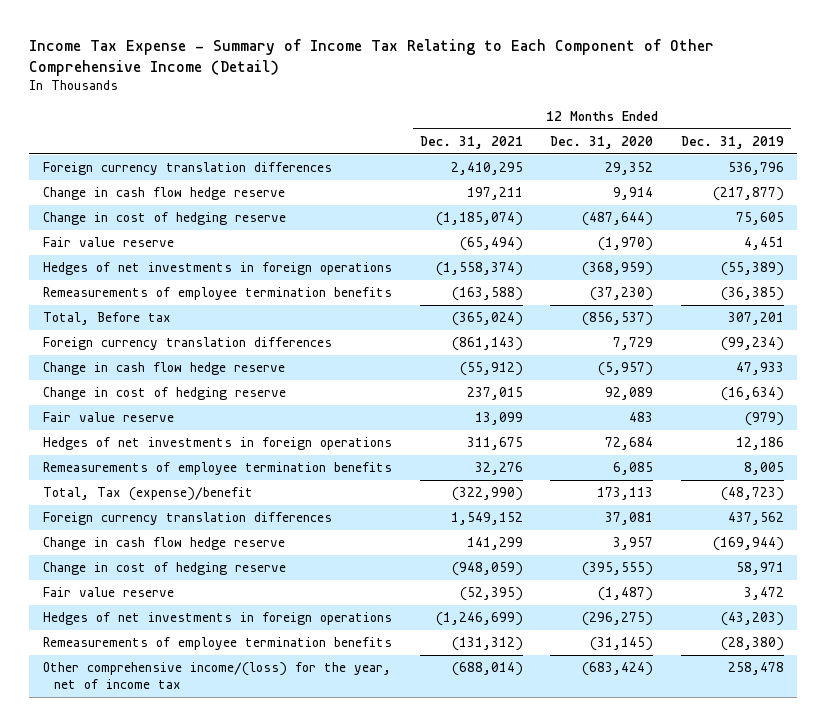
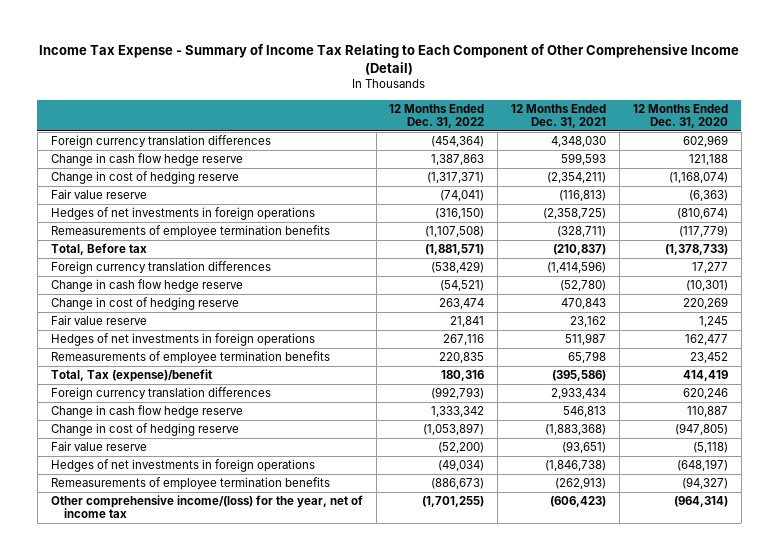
[680,135,784,149] Dec. 31, 2019 -> none
none -> [389,103,485,128] 12 Months Ended Dec. 31, 2022
[450,162,523,176] 2,410,295 -> [551,136,607,148] 4,348,030
[605,162,654,176] 29,352 -> [682,135,728,148] 602,969
[466,187,523,201] 197,211 -> [561,153,607,166] 599,593
[613,187,654,201] 9,914 -> [688,154,728,166] 121,188
[435,212,523,227] (1,185,074) -> [547,172,607,184] (2,354,211)
[582,212,654,227] (487,644) -> [668,172,728,184] (1,168,074)
[459,237,523,252] (65,494) -> [559,190,607,202] (116,813)
[598,237,654,252] (1,970) -> [688,190,728,202] (6,363)
[435,262,523,277] (1,558,374) -> [543,208,607,220] (2,358,725)
[582,262,654,277] (368,959) -> [676,208,728,220] (810,674)
[451,287,523,302] (163,588) -> [557,226,607,238] (328,711)
[590,287,654,302] (37,230) -> [678,225,728,238] (117,779)
[451,312,523,327] (365,024) -> [553,244,607,256] (210,837)
[582,312,654,327] (856,537) -> [664,244,728,256] (1,378,733)
[451,337,523,352] (861,143) -> [547,261,607,274] (1,414,596)
[613,337,654,351] 7,729 -> [691,262,728,274] 17,277
[459,362,523,377] (55,912) -> [560,280,607,292] (52,780)
[598,362,654,377] (5,957) -> [685,280,728,292] (10,301)
[466,387,523,401] 237,015 -> [561,298,607,310] 470,843
[605,387,654,401] 92,089 -> [682,297,728,310] 220,269
[474,412,523,426] 13,099 -> [570,316,607,328] 23,162
[629,412,654,423] 483 -> [698,316,728,328] 1,245
[466,437,523,451] 311,675 -> [565,333,607,346] 511,987
[605,437,654,451] 72,684 -> [684,334,728,346] 162,477
[474,462,523,476] 32,276 -> [568,351,607,364] 65,798
[613,462,654,476] 6,085 -> [689,352,728,364] 23,452
[451,487,523,502] (322,990) -> [552,370,607,382] (395,586)
[597,487,654,501] 173,113 -> [682,370,728,382] 414,419
[450,512,523,526] 1,549,152 -> [551,387,607,400] 2,933,434
[605,512,654,526] 37,081 -> [682,388,728,400] 620,246
[466,537,523,551] 141,299 -> [563,406,607,418] 546,813
[613,537,654,551] 3,957 -> [686,406,728,418] 110,887
[451,562,523,577] (948,059) -> [545,424,607,436] (1,883,368)
[582,562,654,577] (395,555) -> [674,423,728,436] (947,805)
[459,587,523,602] (52,395) -> [562,441,607,454] (93,651)
[598,587,654,602] (1,487) -> [692,442,728,454] (5,118)
[435,612,523,627] (1,246,699) -> [545,460,607,472] (1,846,738)
[582,612,654,627] (296,275) -> [676,459,728,472] (648,197)
[451,637,523,652] (131,312) -> [555,477,607,490] (262,913)
[590,637,654,652] (31,145) -> [681,477,728,490] (94,327)
[451,662,523,677] (688,014) -> [550,496,607,508] (606,423)
[582,662,654,677] (683,424) -> [673,496,728,508] (964,314)

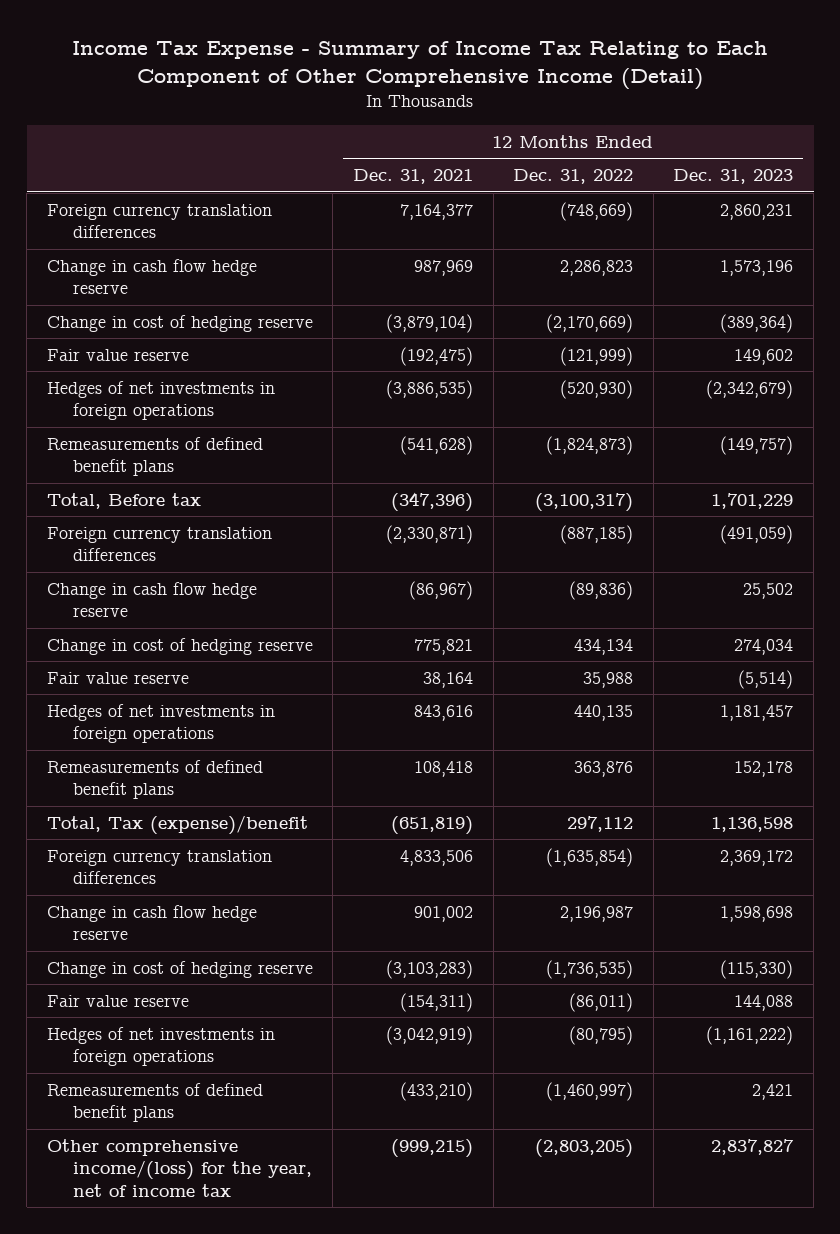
[632,103,728,128] 12 Months Ended Dec. 31, 2020 -> none
none -> [673,169,794,185] Dec. 31, 2023
[431,136,485,148] (454,364) -> [560,201,634,221] (748,669)
[551,136,607,148] 4,348,030 -> [400,203,474,220] 7,164,377
[431,154,485,166] 1,387,863 -> [560,259,634,276] 2,286,823
[561,153,607,166] 599,593 -> [414,259,474,276] 987,969
[427,172,485,184] (1,317,371) -> [546,313,634,333] (2,170,669)
[547,172,607,184] (2,354,211) -> [386,313,474,333] (3,879,104)
[440,190,485,202] (74,041) -> [560,346,634,366] (121,999)
[559,190,607,202] (116,813) -> [400,346,474,366] (192,475)
[435,208,485,220] (316,150) -> [560,379,634,399] (520,930)
[543,208,607,220] (2,358,725) -> [386,379,474,399] (3,886,535)
[50,225,330,239] Remeasurements of employee termination benefits -> [46,436,263,477] Remeasurements of defined benefit plans
[425,226,485,238] (1,107,508) -> [546,435,634,455] (1,824,873)
[557,226,607,238] (328,711) -> [400,435,474,455] (541,628)
[425,244,485,256] (1,881,571) -> [535,492,634,512] (3,100,317)
[553,244,607,256] (210,837) -> [391,491,474,512] (347,396)
[431,261,485,274] (538,429) -> [560,524,634,544] (887,185)
[547,261,607,274] (1,414,596) -> [386,524,474,544] (2,330,871)
[440,280,485,292] (54,521) -> [569,580,634,600] (89,836)
[560,280,607,292] (52,780) -> [409,580,474,600] (86,967)
[439,298,485,310] 263,474 -> [574,638,634,655] 434,134
[561,298,607,310] 470,843 -> [414,638,474,655] 775,821
[450,316,485,328] 21,841 -> [583,671,634,688] 35,988
[570,316,607,328] 23,162 -> [423,671,474,688] 38,164
[443,334,485,346] 267,116 -> [574,704,634,721] 440,135
[565,333,607,346] 511,987 -> [414,704,474,721] 843,616
[50,351,330,365] Remeasurements of employee termination benefits -> [46,759,263,800] Remeasurements of defined benefit plans
[439,352,485,364] 220,835 -> [574,760,634,777] 363,876
[568,351,607,364] 65,798 -> [414,760,474,777] 108,418
[441,370,485,382] 180,316 -> [567,815,634,832] 297,112
[552,370,607,382] (395,586) -> [391,815,474,835] (651,819)
[431,387,485,400] (992,793) -> [546,847,634,867] (1,635,854)
[551,387,607,400] 2,933,434 -> [400,849,474,866] 4,833,506
[431,406,485,418] 1,333,342 -> [560,905,634,922] 2,196,987
[563,406,607,418] 546,813 -> [414,905,474,922] 901,002
[423,423,485,436] (1,053,897) -> [546,959,634,979] (1,736,535)
[545,424,607,436] (1,883,368) -> [386,959,474,979] (3,103,283)
[438,442,485,454] (52,200) -> [569,992,634,1012] (86,011)
[562,441,607,454] (93,651) -> [400,992,474,1012] (154,311)
[438,459,485,472] (49,034) -> [569,1025,634,1045] (80,795)
[545,460,607,472] (1,846,738) -> [386,1025,474,1045] (3,042,919)
[50,477,330,491] Remeasurements of employee termination benefits -> [46,1082,263,1123] Remeasurements of defined benefit plans
[431,478,485,490] (886,673) -> [546,1081,634,1101] (1,460,997)
[555,477,607,490] (262,913) -> [400,1081,474,1101] (433,210)
[422,496,485,508] (1,701,255) -> [535,1138,634,1158] (2,803,205)
[550,496,607,508] (606,423) -> [391,1138,474,1158] (999,215)

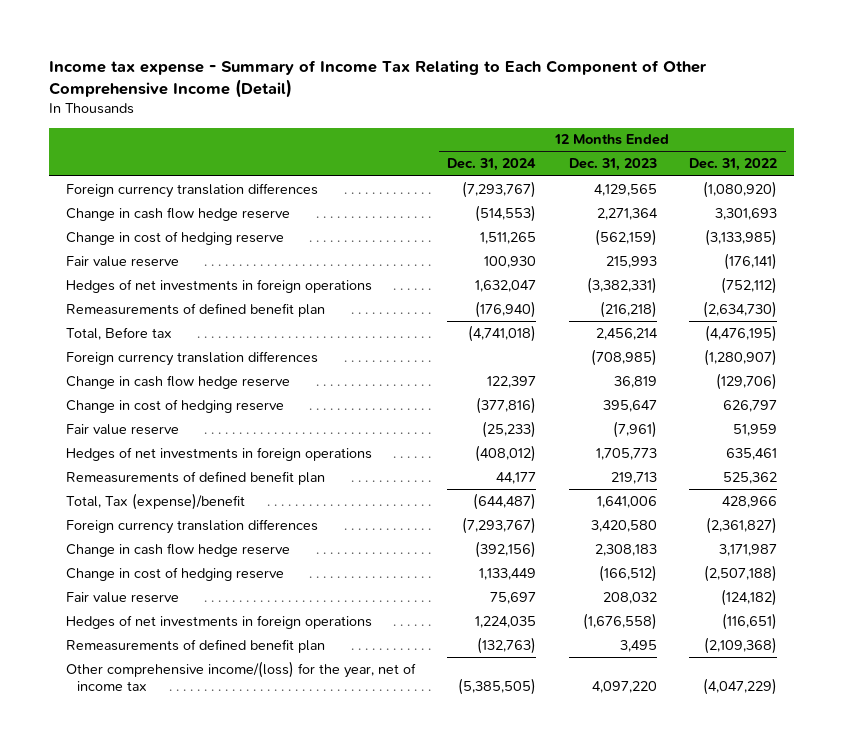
[72,40,769,90] Income Tax Expense - Summary of Income Tax Relating to Each Component of Other Comprehensive Income (Detail) -> [49,59,708,98] Income tax expense - Summary of Income Tax Relating to Each Component of Other Comprehensive Income (Detail)
[353,169,474,185] Dec. 31, 2021 -> none
none -> [447,158,537,172] Dec. 31, 2024
[560,201,634,221] (748,669) -> [703,180,778,198] (1,080,920)
[720,203,794,220] 2,860,231 -> [593,183,657,196] 4,129,565
[560,259,634,276] 2,286,823 -> [715,207,778,220] 3,301,693
[720,259,794,276] 1,573,196 -> [596,207,658,220] 2,271,364
[546,313,634,333] (2,170,669) -> [705,228,778,246] (3,133,985)
[720,313,794,333] (389,364) -> [594,228,657,246] (562,159)
[560,346,634,366] (121,999) -> [724,252,778,270] (176,141)
[734,348,794,365] 149,602 -> [605,255,657,268] 215,993
[560,379,634,399] (520,930) -> [721,276,778,294] (752,112)
[706,379,794,399] (2,342,679) -> [586,276,657,294] (3,382,331)
[46,436,263,477] Remeasurements of defined benefit plans -> [65,302,325,317] Remeasurements of defined benefit plan
[546,435,634,455] (1,824,873) -> [703,300,778,318] (2,634,730)
[720,435,794,455] (149,757) -> [599,300,657,318] (216,218)
[535,492,634,512] (3,100,317) -> [705,324,778,342] (4,476,195)
[711,492,794,509] 1,701,229 -> [595,327,658,340] 2,456,214
[560,524,634,544] (887,185) -> [704,348,778,366] (1,280,907)
[720,524,794,544] (491,059) -> [590,348,657,366] (708,985)
[569,580,634,600] (89,836) -> [716,372,778,390] (129,706)
[743,582,794,599] 25,502 -> [613,375,657,388] 36,819
[574,638,634,655] 434,134 -> [723,399,778,412] 626,797
[734,638,794,655] 274,034 -> [602,399,657,412] 395,647
[583,671,634,688] 35,988 -> [733,423,778,436] 51,959
[738,669,794,689] (5,514) -> [612,420,657,438] (7,961)
[574,704,634,721] 440,135 -> [726,447,778,460] 635,461
[720,704,794,721] 1,181,457 -> [595,447,657,460] 1,705,773
[46,759,263,800] Remeasurements of defined benefit plans -> [65,470,325,485] Remeasurements of defined benefit plan
[574,760,634,777] 363,876 -> [723,471,778,484] 525,362
[734,760,794,777] 152,178 -> [610,471,657,484] 219,713
[567,815,634,832] 297,112 -> [722,495,778,508] 428,966
[711,816,794,832] 1,136,598 -> [596,495,657,508] 1,641,006
[546,847,634,867] (1,635,854) -> [706,516,778,534] (2,361,827)
[720,849,794,866] 2,369,172 -> [590,519,657,532] 3,420,580
[560,905,634,922] 2,196,987 -> [719,543,778,556] 3,171,987
[720,905,794,922] 1,598,698 -> [594,543,657,556] 2,308,183
[546,959,634,979] (1,736,535) -> [704,564,778,582] (2,507,188)
[720,959,794,979] (115,330) -> [598,564,657,582] (166,512)
[569,992,634,1012] (86,011) -> [721,588,778,606] (124,182)
[734,994,794,1011] 144,088 -> [602,591,657,604] 208,032
[569,1025,634,1045] (80,795) -> [722,612,778,630] (116,651)
[706,1025,794,1045] (1,161,222) -> [582,612,657,630] (1,676,558)
[46,1082,263,1123] Remeasurements of defined benefit plans -> [65,638,325,653] Remeasurements of defined benefit plan
[546,1081,634,1101] (1,460,997) -> [704,636,778,654] (2,109,368)
[752,1083,794,1100] 2,421 -> [619,639,657,652] 3,495
[535,1138,634,1158] (2,803,205) -> [703,678,778,696] (4,047,229)
[711,1138,795,1155] 2,837,827 -> [591,681,657,694] 4,097,220

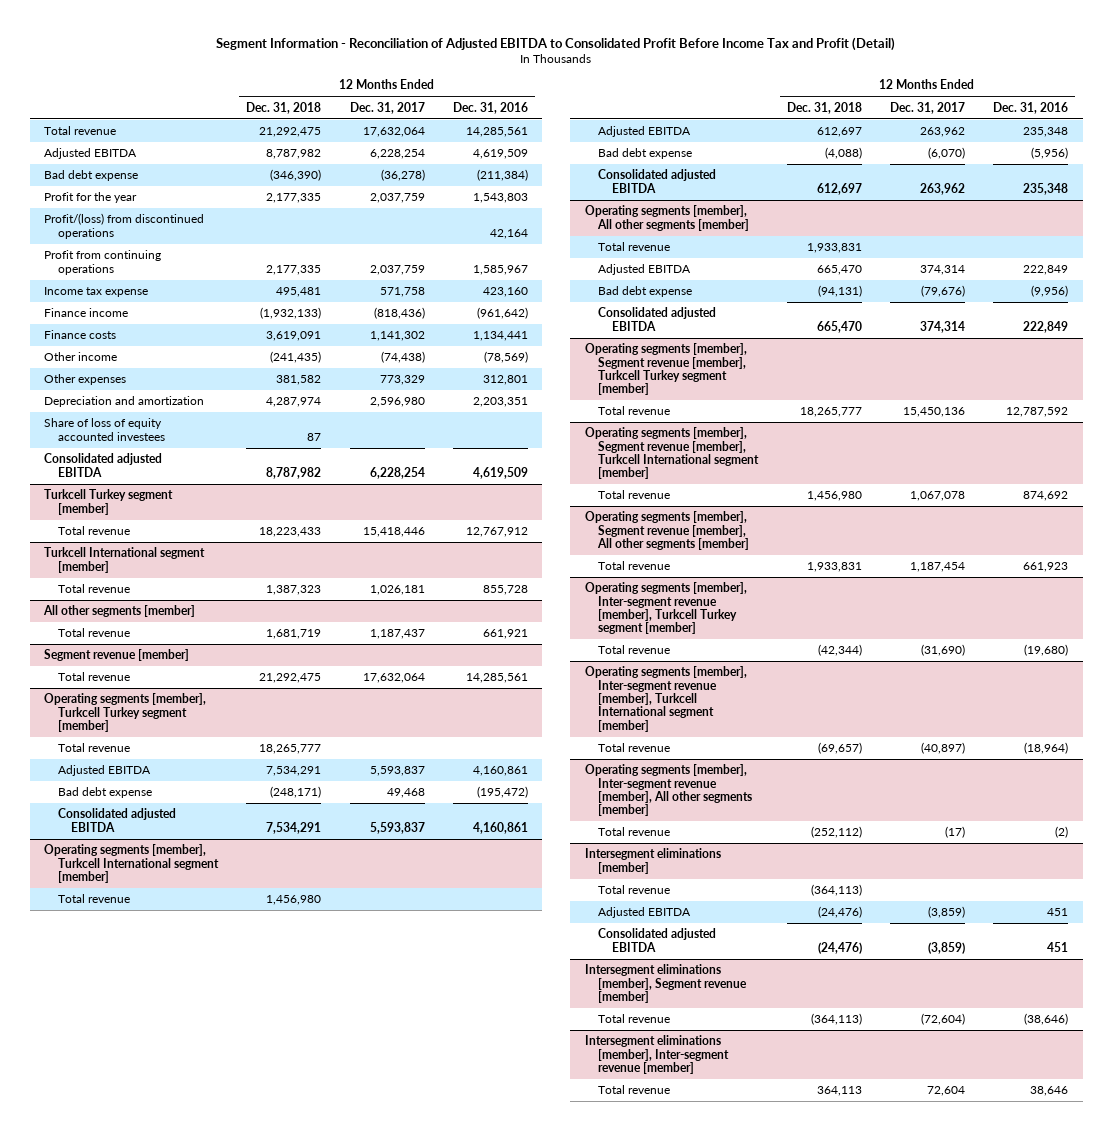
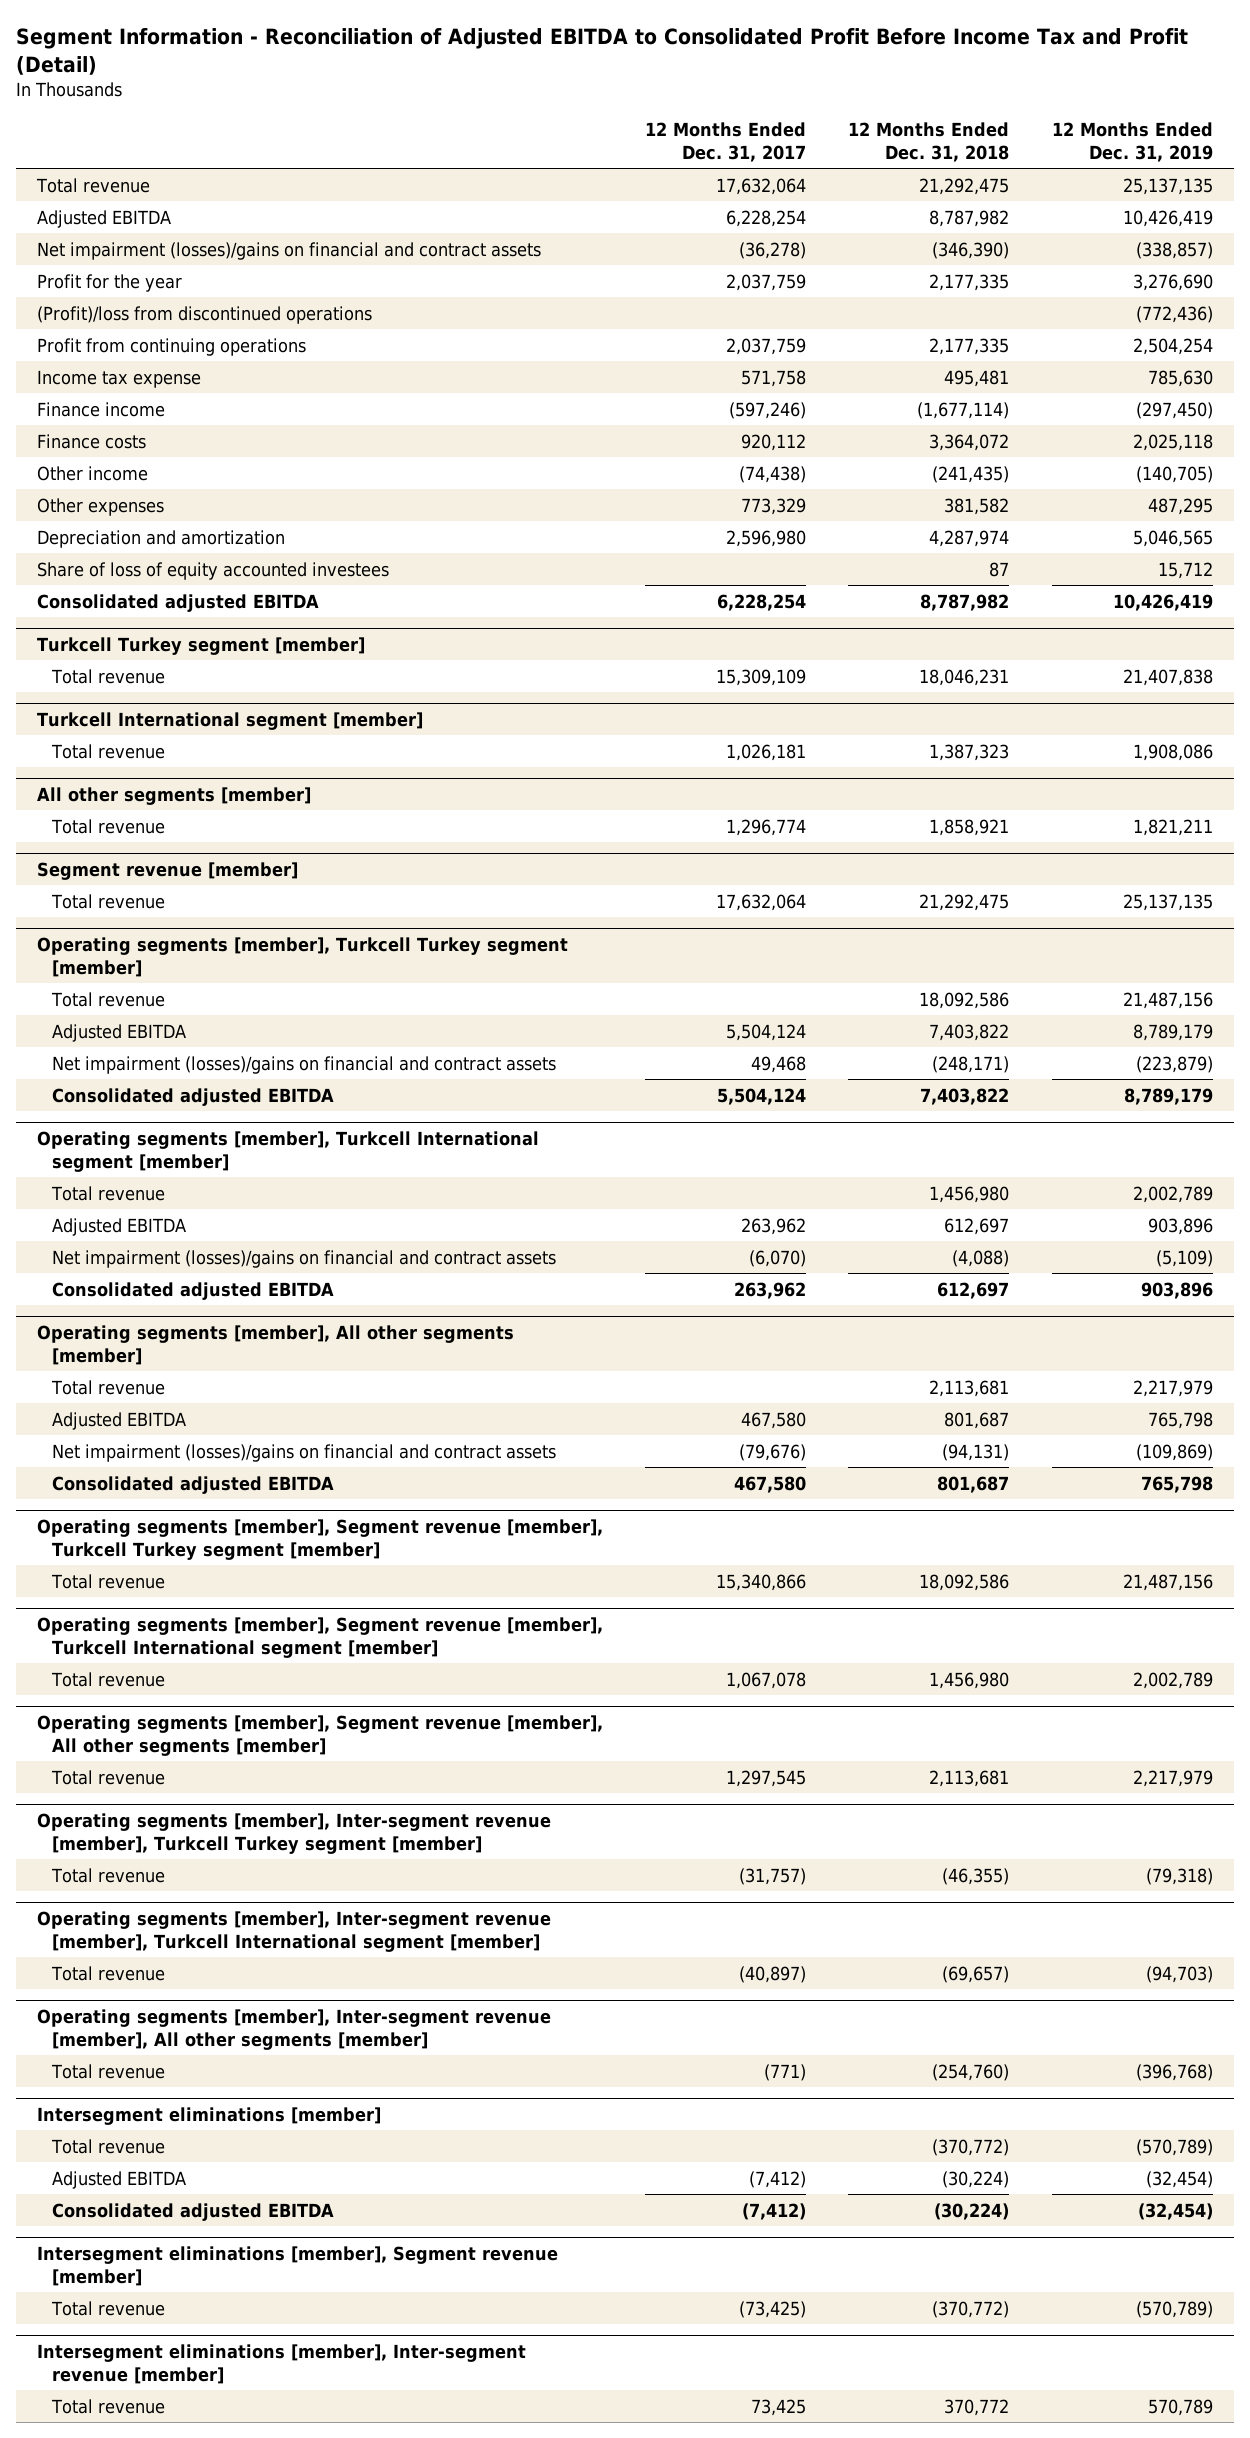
[453,101,529,114] Dec. 31, 2016 -> none
none -> [1051,122,1213,162] 12 Months Ended Dec. 31, 2019
[44,170,139,182] Bad debt expense -> [37,241,542,260] Net impairment (losses)/gains on financial and contract assets
[44,213,205,239] Profit/(loss) from discontinued operations -> [37,305,373,324] (Profit)/loss from discontinued operations
[260,307,322,320] (1,932,133) -> [917,401,1010,419] (1,677,114)
[373,307,425,320] (818,436) -> [729,401,807,419] (597,246)
[266,331,322,342] 3,619,091 -> [929,433,1010,451] 3,364,072
[369,331,425,342] 1,141,302 -> [741,433,807,451] 920,112
[259,527,322,538] 18,223,433 -> [919,668,1010,686] 18,046,231
[362,527,425,538] 15,418,446 -> [716,668,807,686] 15,309,109
[266,629,322,640] 1,681,719 -> [929,818,1010,836] 1,858,921
[369,629,425,640] 1,187,437 -> [726,818,807,836] 1,296,774
[259,744,322,755] 18,265,777 -> [919,991,1010,1009] 18,092,586
[266,766,322,777] 7,534,291 -> [929,1023,1010,1041] 7,403,822
[369,766,425,777] 5,593,837 -> [726,1023,807,1041] 5,504,124
[57,787,152,799] Bad debt expense -> [51,1055,556,1074] Net impairment (losses)/gains on financial and contract assets
[266,821,322,834] 7,534,291 -> [920,1087,1010,1105] 7,403,822
[369,821,425,834] 5,593,837 -> [717,1087,807,1105] 5,504,124
[598,148,693,160] Bad debt expense -> [51,1249,556,1268] Net impairment (losses)/gains on financial and contract assets
[806,243,862,254] 1,933,831 -> [929,1379,1010,1397] 2,113,681
[816,265,862,276] 665,470 -> [944,1411,1010,1429] 801,687
[919,265,965,276] 374,314 -> [741,1411,807,1429] 467,580
[598,286,693,298] Bad debt expense -> [51,1443,556,1462] Net impairment (losses)/gains on financial and contract assets
[816,320,862,333] 665,470 -> [937,1475,1010,1493] 801,687
[919,320,965,333] 374,314 -> [734,1475,807,1493] 467,580
[799,407,862,418] 18,265,777 -> [919,1573,1010,1591] 18,092,586
[902,407,965,418] 15,450,136 -> [716,1573,807,1591] 15,340,866
[806,562,862,573] 1,933,831 -> [929,1769,1010,1787] 2,113,681
[909,562,965,573] 1,187,454 -> [726,1769,807,1787] 1,297,545
[817,644,862,657] (42,344) -> [942,1867,1010,1885] (46,355)
[920,644,965,657] (31,690) -> [739,1867,807,1885] (31,757)
[810,826,862,839] (252,112) -> [932,2063,1010,2081] (254,760)
[944,826,965,839] (17) -> [764,2063,807,2081] (771)
[810,884,862,897] (364,113) -> [932,2138,1010,2156] (370,772)
[817,906,862,919] (24,476) -> [942,2170,1010,2188] (30,224)
[927,906,965,919] (3,859) -> [749,2170,807,2188] (7,412)
[817,941,862,954] (24,476) -> [934,2202,1010,2220] (30,224)
[927,941,965,954] (3,859) -> [742,2202,807,2220] (7,412)
[810,1013,862,1026] (364,113) -> [932,2300,1010,2318] (370,772)
[920,1013,965,1026] (72,604) -> [739,2300,807,2318] (73,425)
[816,1086,862,1097] 364,113 -> [944,2398,1010,2416] 370,772
[926,1086,965,1097] 72,604 -> [751,2398,807,2416] 73,425

